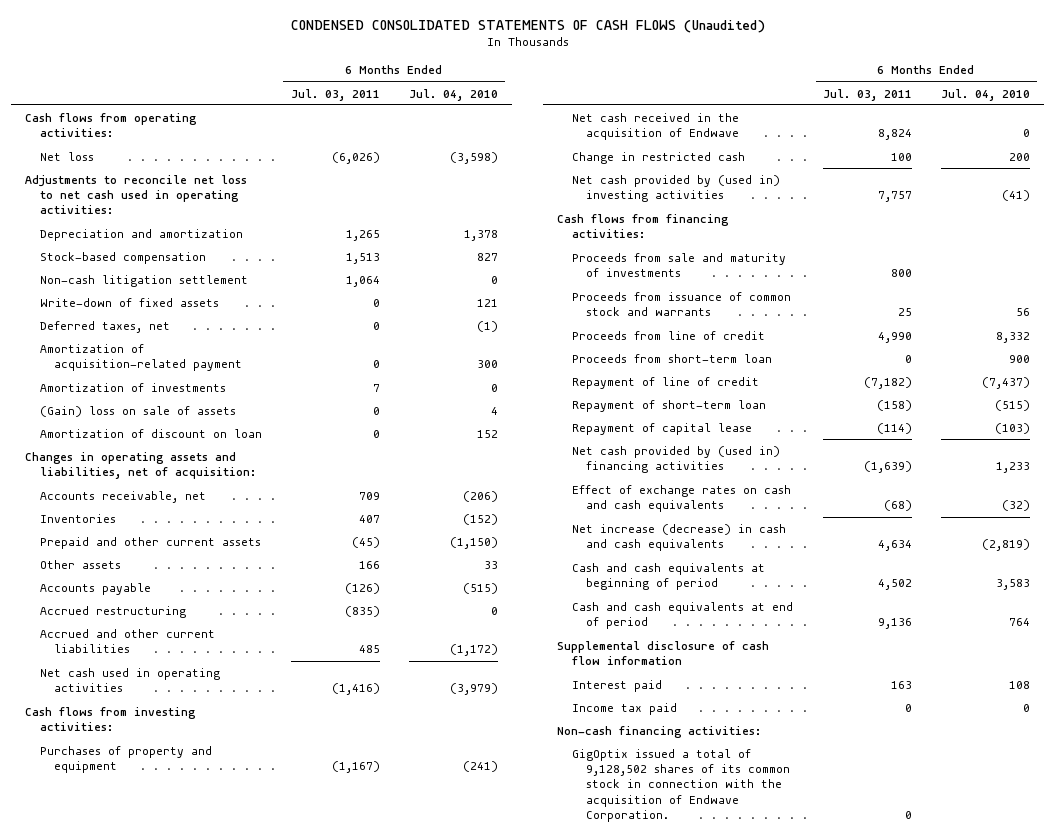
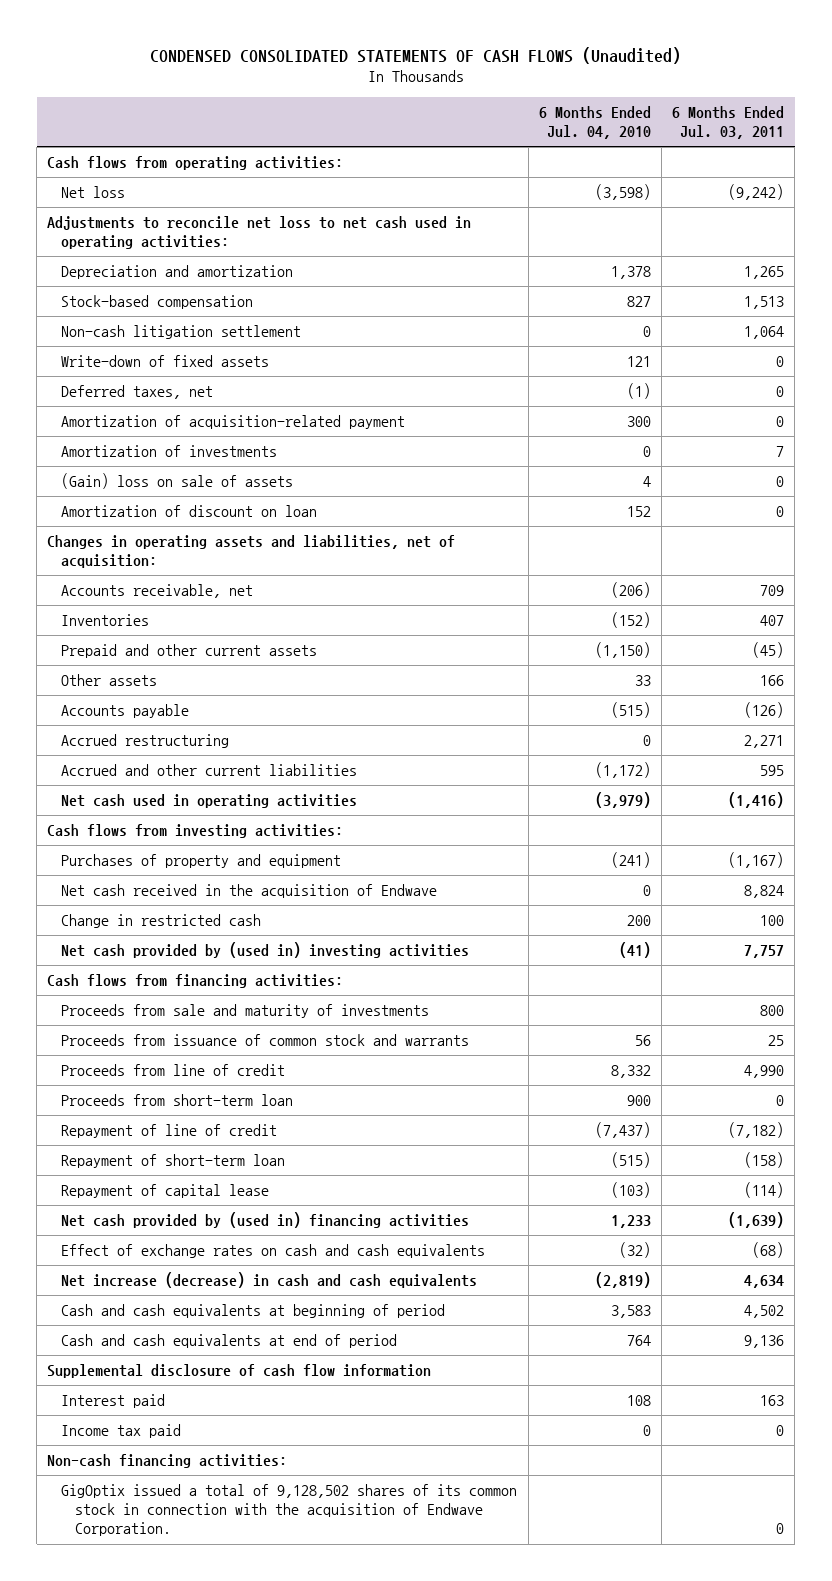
[331,151,380,164] (6,026) -> [728,184,785,201] (9,242)
[344,605,380,617] (835) -> [744,735,785,749] 2,271
[358,645,380,654] 485 -> [760,765,785,777] 595

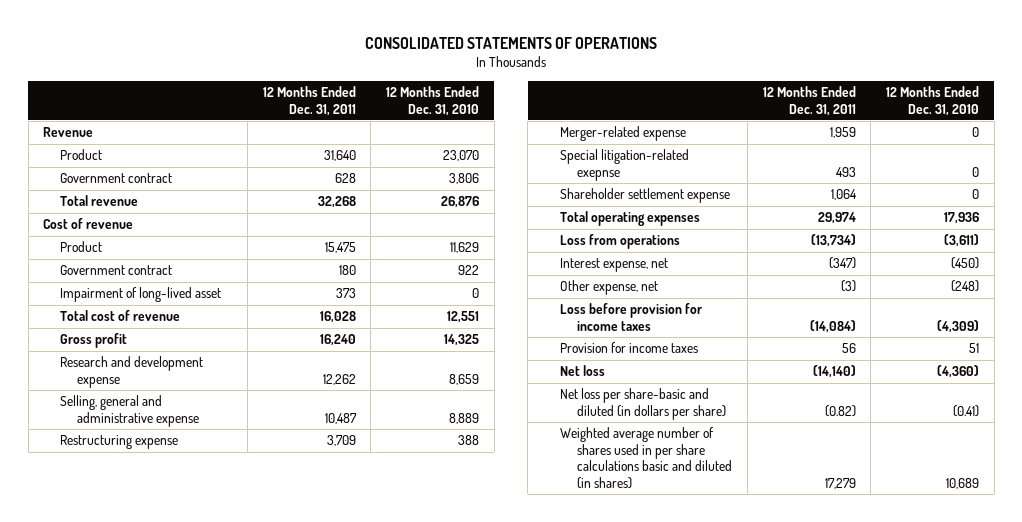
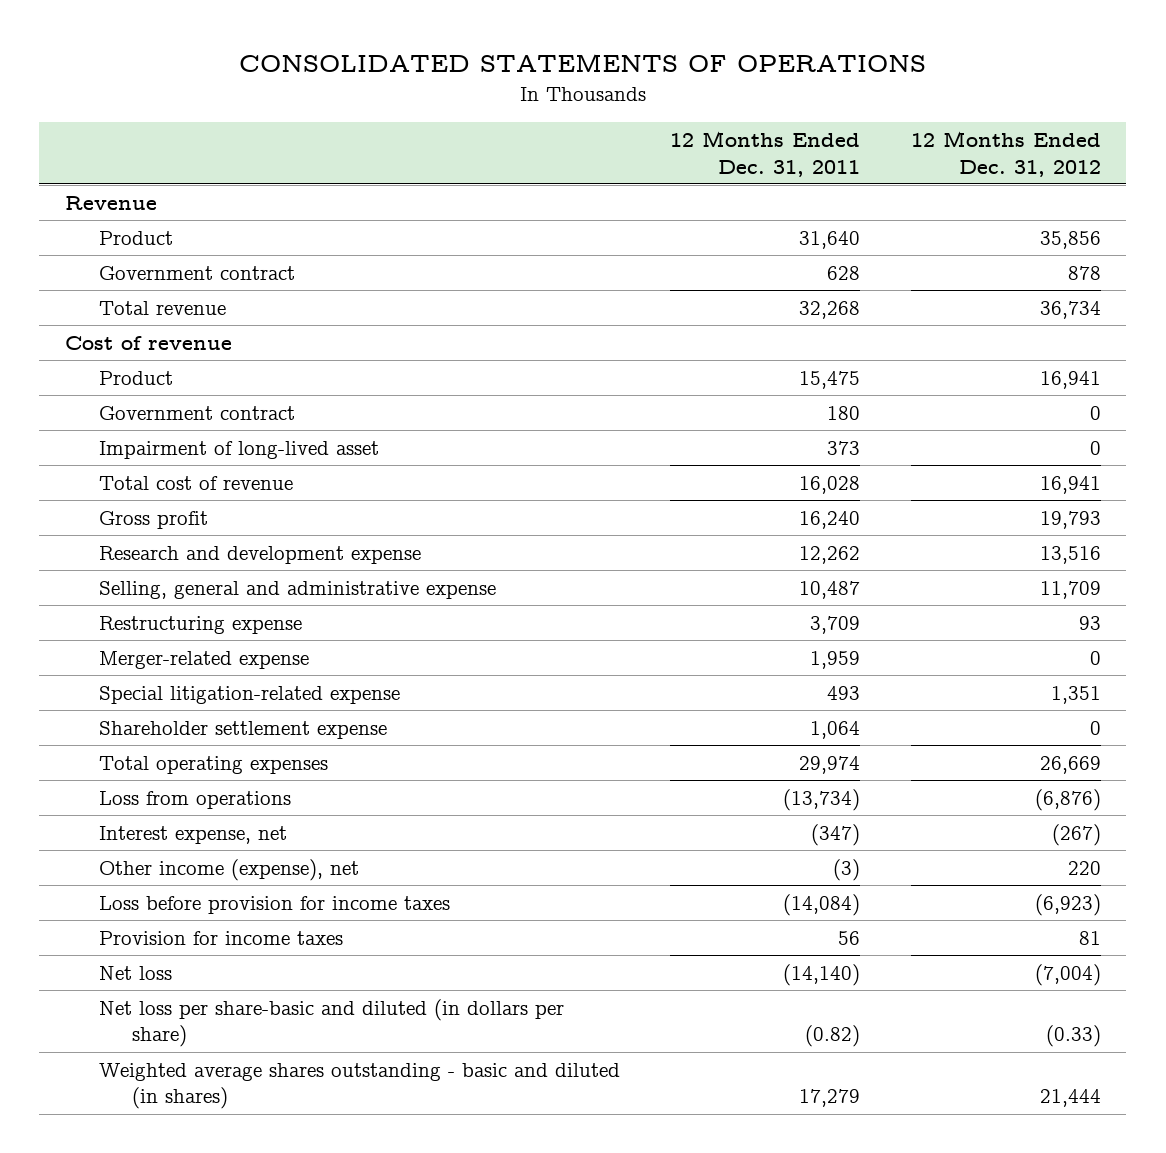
[386,86,480,116] 12 Months Ended Dec. 31, 2010 -> none
none -> [910,131,1101,177] 12 Months Ended Dec. 31, 2012
[560,149,690,181] Special litigation-related exepnse -> [98,685,400,704] Special litigation-related expense
[560,280,659,296] Other expense, net -> [98,858,359,881] Other income (expense), net
[560,427,733,489] Weighted average number of shares used in per share calculations basic and diluted (in shares) -> [98,1062,620,1110] Weighted average shares outstanding - basic and diluted (in shares)

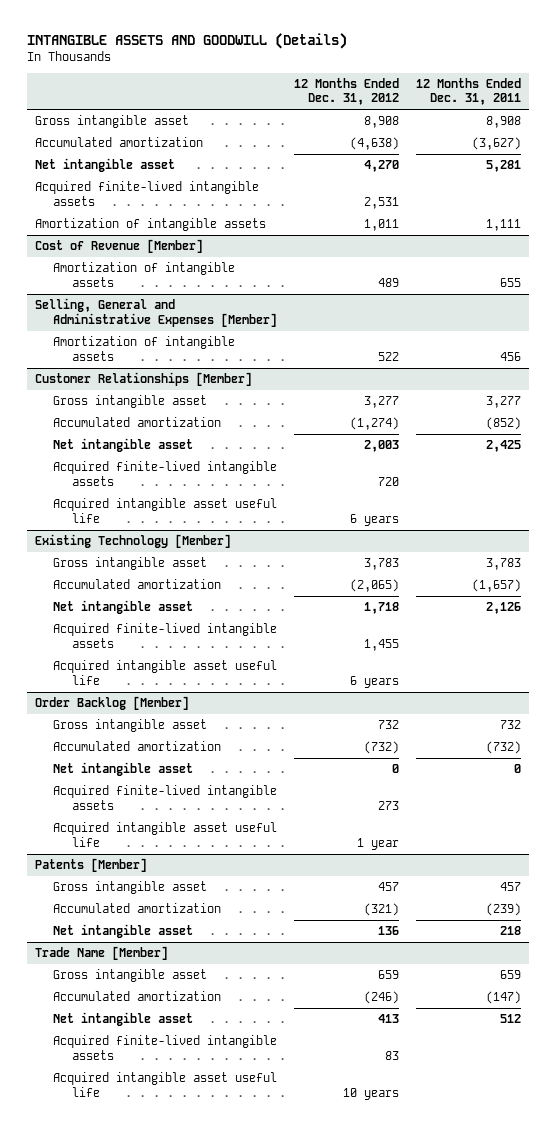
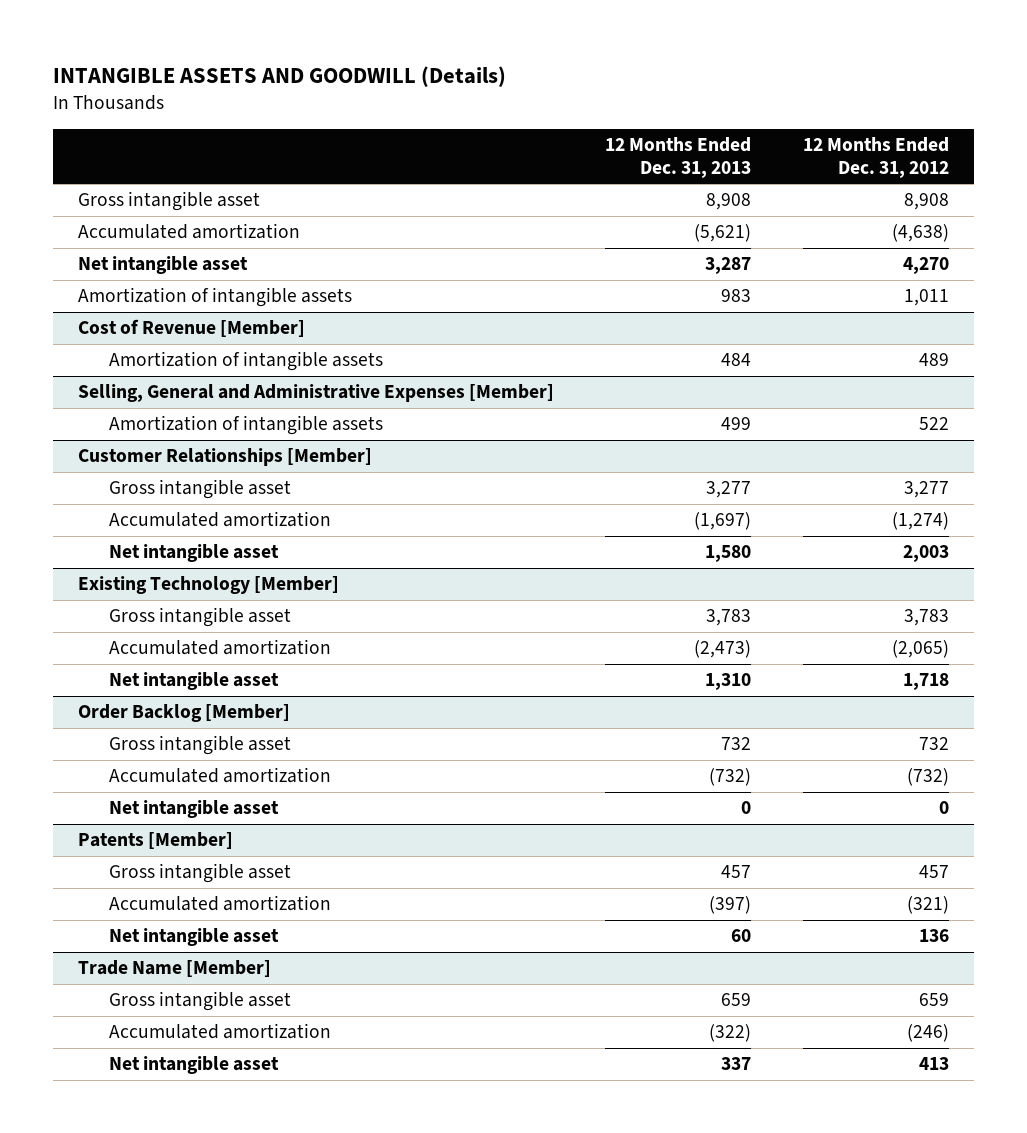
[415,78,521,106] 12 Months Ended Dec. 31, 2011 -> none
none -> [605,137,752,178] 12 Months Ended Dec. 31, 2013
[35,181,260,206] Acquired finite-lived intangible assets -> none
[53,461,278,486] Acquired finite-lived intangible assets -> none
[53,498,278,523] Acquired intangible asset useful life -> none
[53,623,278,648] Acquired finite-lived intangible assets -> none
[53,660,278,685] Acquired intangible asset useful life -> none
[53,785,278,810] Acquired finite-lived intangible assets -> none
[53,822,278,847] Acquired intangible asset useful life -> none
[53,1035,278,1060] Acquired finite-lived intangible assets -> none
[53,1072,278,1097] Acquired intangible asset useful life -> none

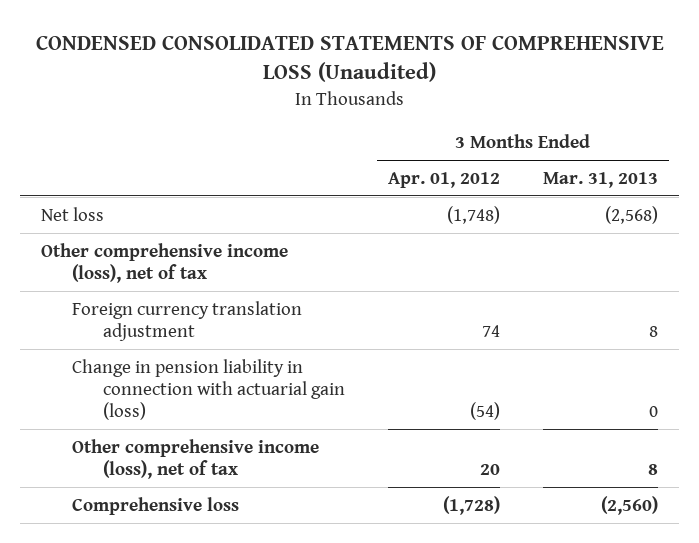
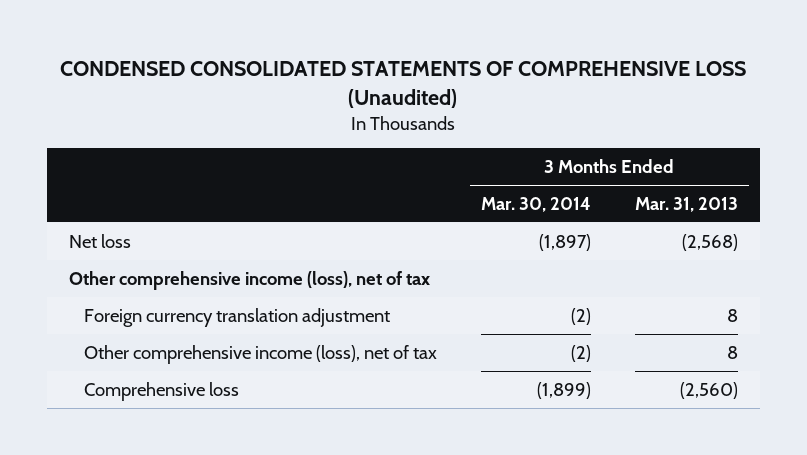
[387,171,500,188] Apr. 01, 2012 -> none
none -> [480,197,591,213] Mar. 30, 2014
[72,358,345,421] Change in pension liability in connection with actuarial gain (loss) -> none

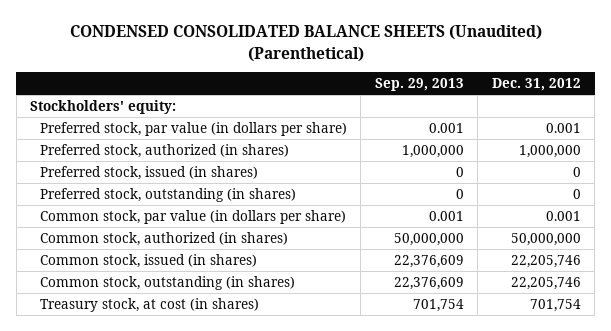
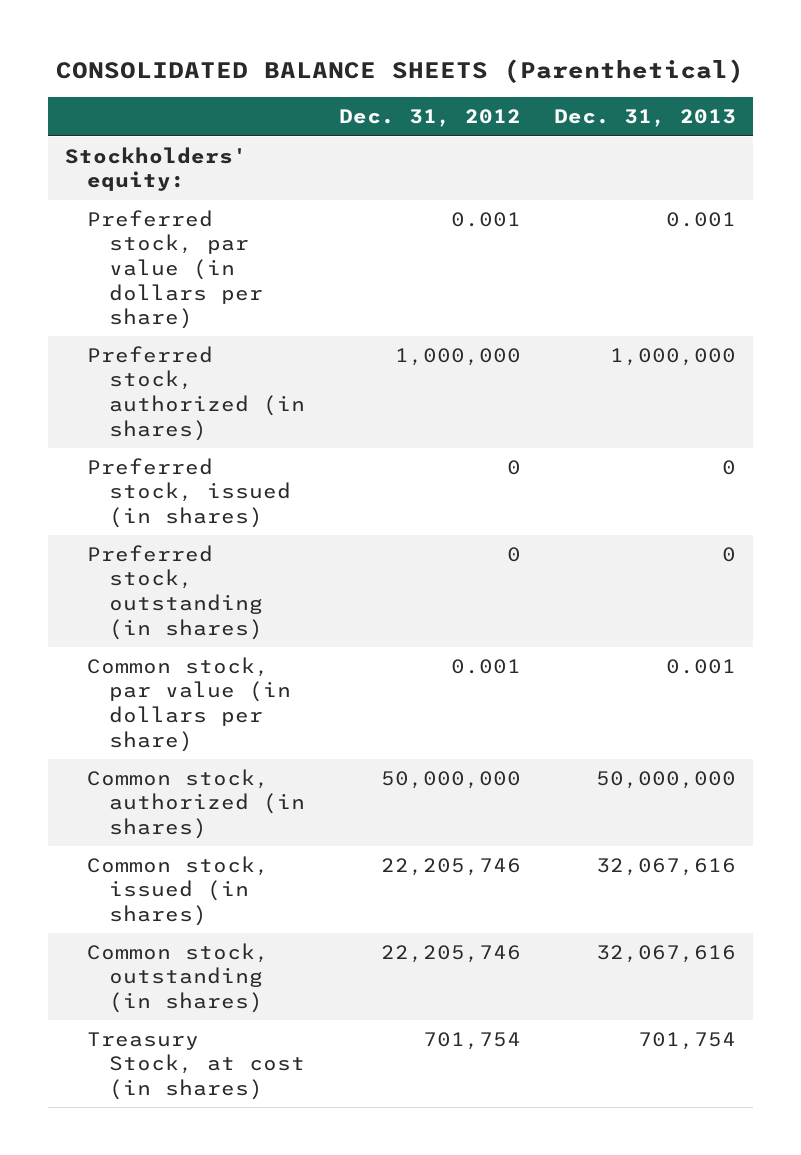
[69,25,542,62] CONDENSED CONSOLIDATED BALANCE SHEETS (Unaudited) (Parenthetical) -> [56,58,745,83] CONSOLIDATED BALANCE SHEETS (Parenthetical)
[374,78,464,92] Sep. 29, 2013 -> none
none -> [554,109,737,128] Dec. 31, 2013
[39,298,259,313] Treasury stock, at cost (in shares) -> [86,1031,306,1101] Treasury Stock, at cost (in shares)

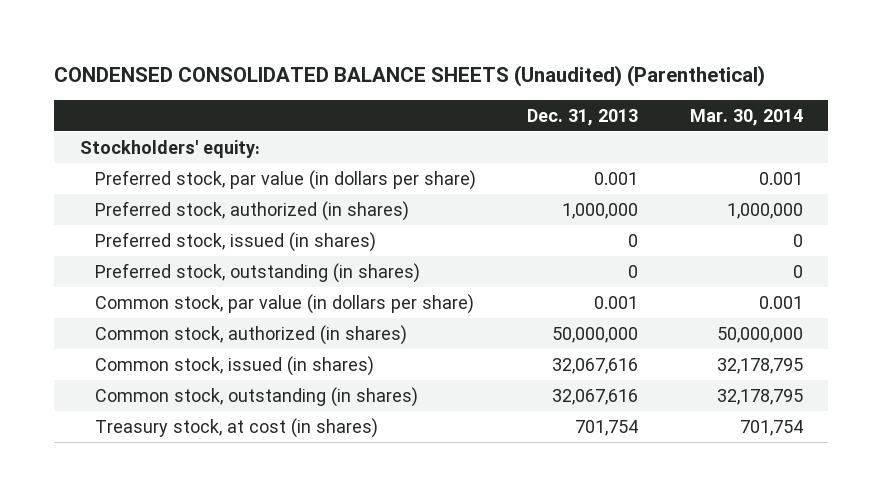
[56,58,745,83] CONSOLIDATED BALANCE SHEETS (Parenthetical) -> [54,64,766,87] CONDENSED CONSOLIDATED BALANCE SHEETS (Unaudited) (Parenthetical)
[338,109,521,128] Dec. 31, 2012 -> none
none -> [689,108,803,126] Mar. 30, 2014
[86,1031,306,1101] Treasury Stock, at cost (in shares) -> [94,417,378,438] Treasury stock, at cost (in shares)

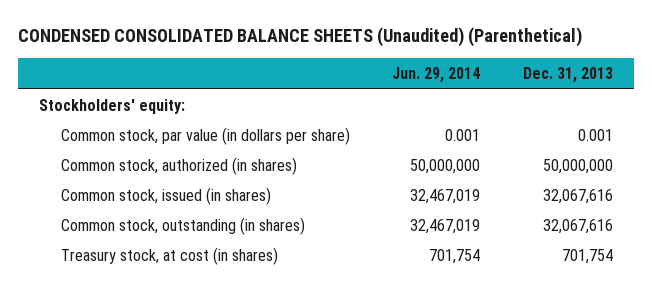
[689,108,803,126] Mar. 30, 2014 -> none
none -> [392,67,481,84] Jun. 29, 2014
[94,169,476,190] Preferred stock, par value (in dollars per share) -> none
[94,200,409,221] Preferred stock, authorized (in shares) -> none
[94,231,376,252] Preferred stock, issued (in shares) -> none
[94,262,420,283] Preferred stock, outstanding (in shares) -> none

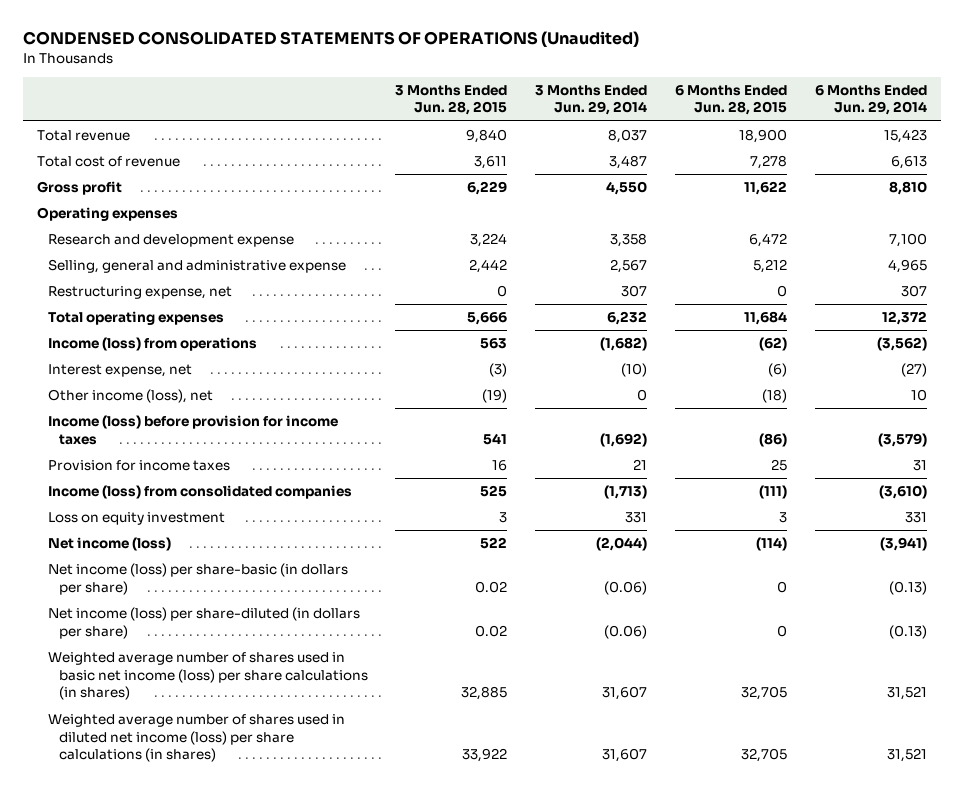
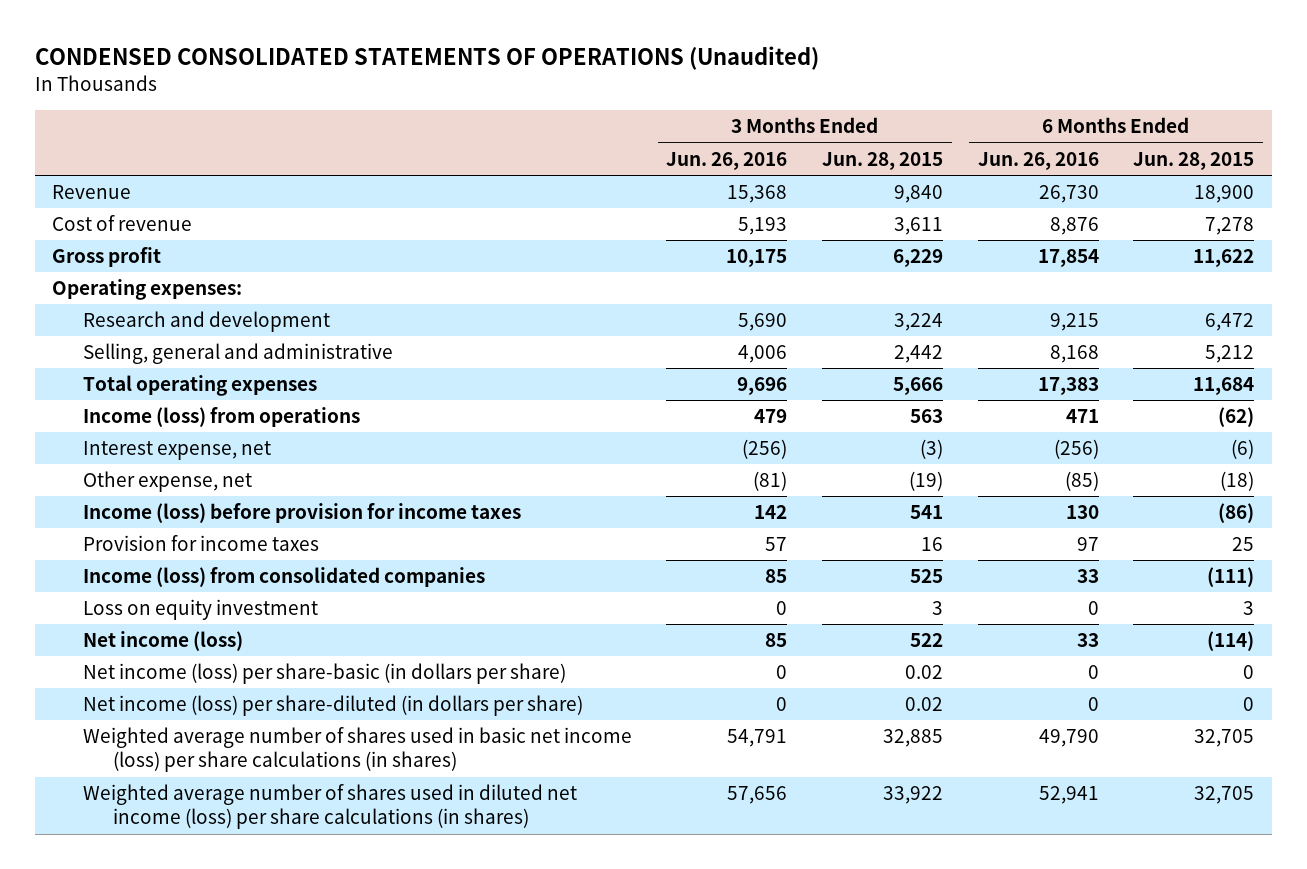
[535,84,648,116] 3 Months Ended Jun. 29, 2014 -> none
[814,84,927,116] 6 Months Ended Jun. 29, 2014 -> none
none -> [666,151,788,170] Jun. 26, 2016
none -> [977,151,1099,170] Jun. 26, 2016
[36,130,130,142] Total revenue -> [52,185,132,200] Revenue
[36,156,180,168] Total cost of revenue -> [52,215,193,232] Cost of revenue
[47,286,232,300] Restructuring expense, net -> none
[36,207,178,222] Operating expenses -> [52,279,243,301] Operating expenses:
[47,234,294,248] Research and development expense -> [82,311,330,333] Research and development
[47,259,346,274] Selling, general and administrative expense -> [82,343,393,365] Selling, general and administrative
[47,389,213,404] Other income (loss), net -> [82,471,252,493] Other expense, net

